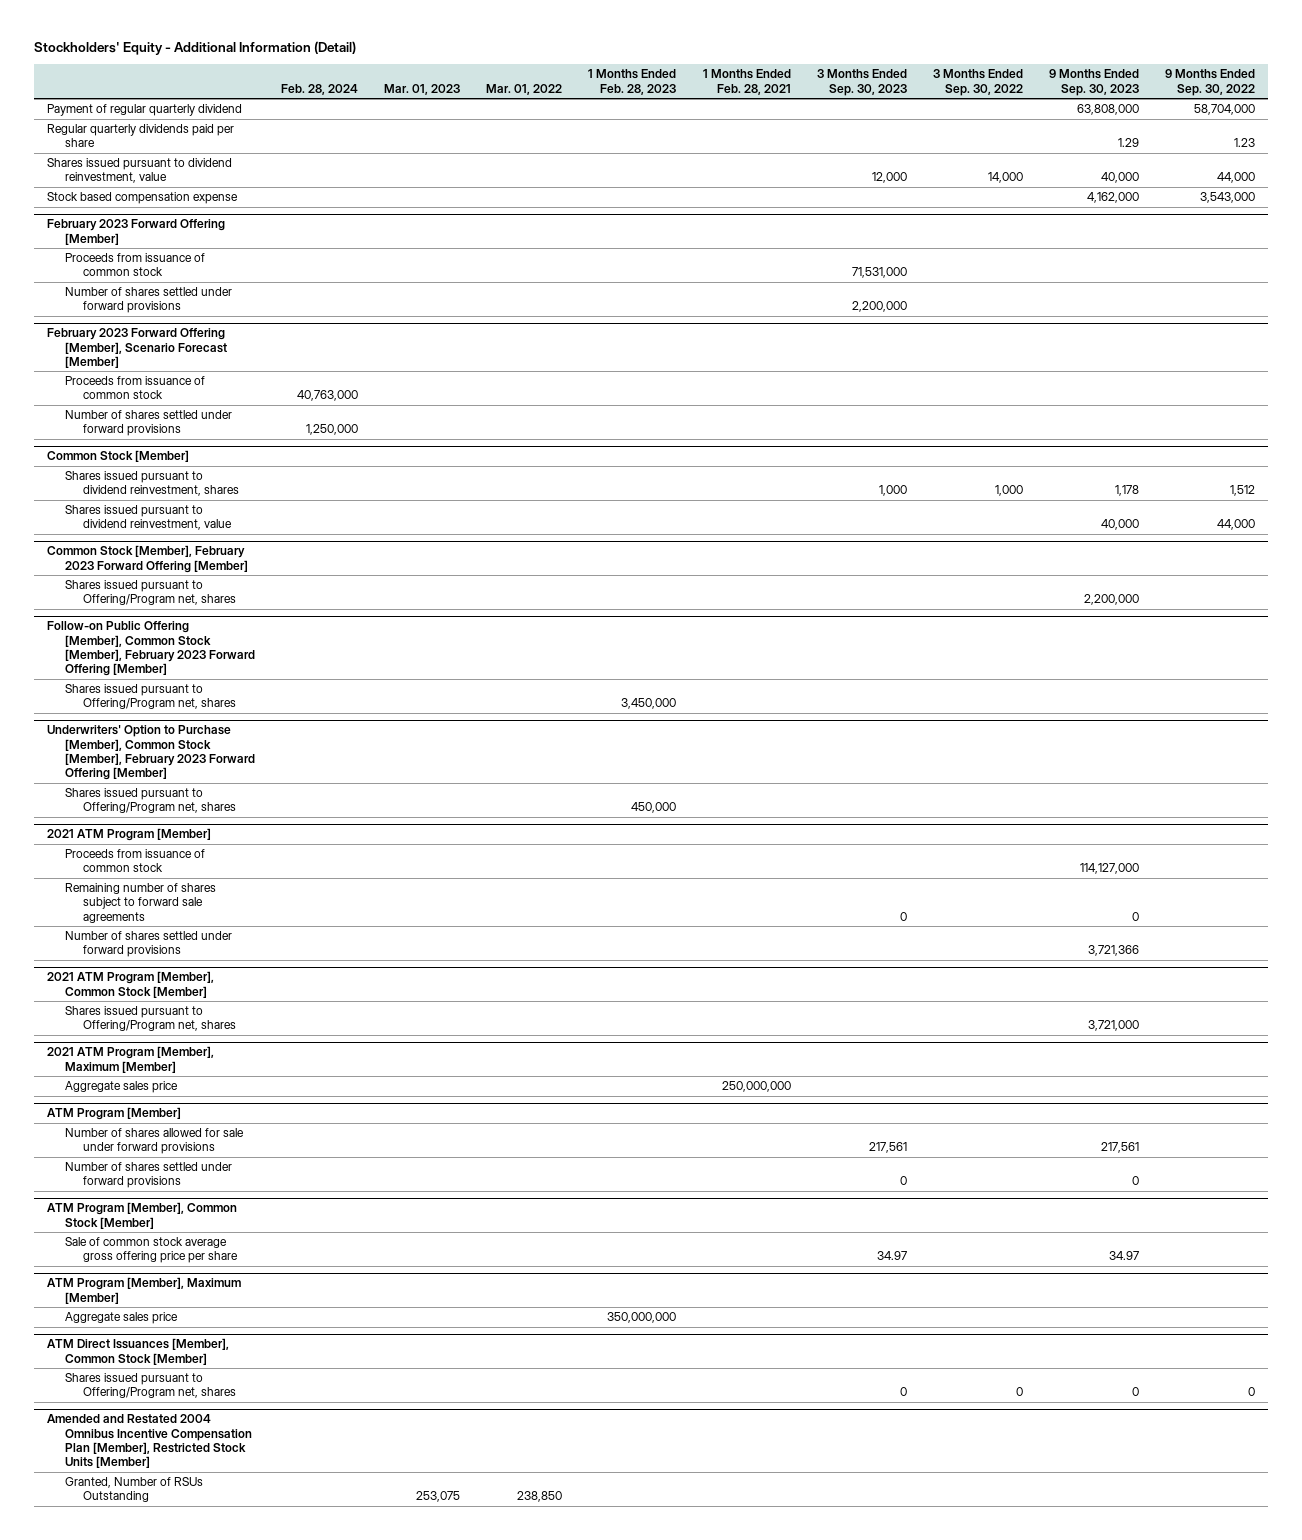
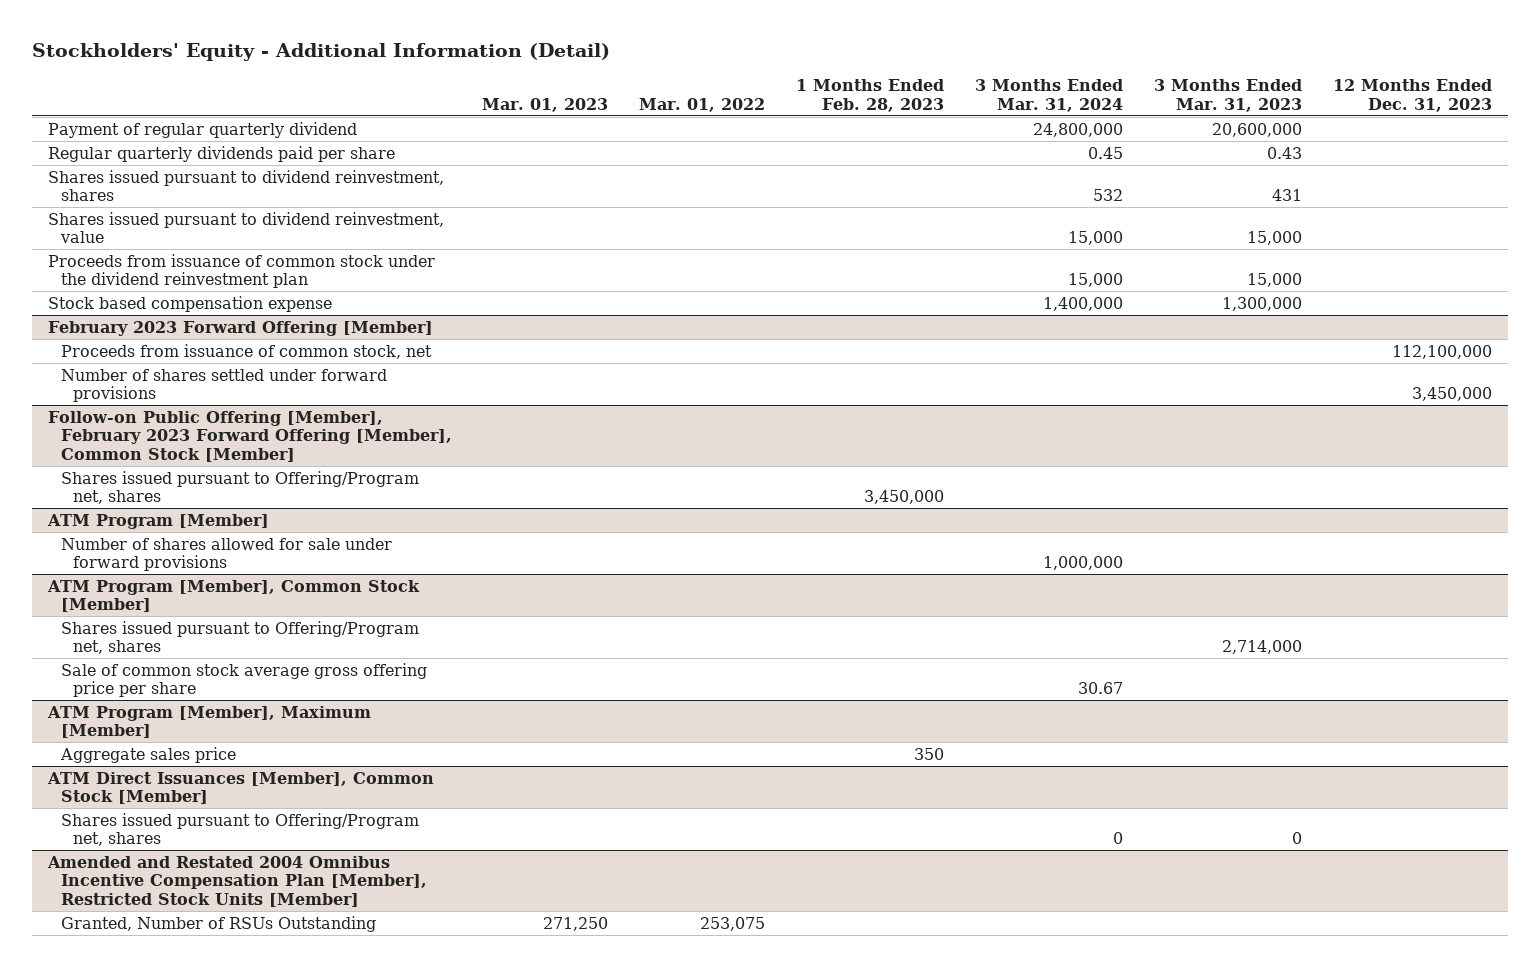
[281,83,359,95] Feb. 28, 2024 -> none
[702,69,791,95] 1 Months Ended Feb. 28, 2021 -> none
[816,69,907,96] 3 Months Ended Sep. 30, 2023 -> none
[932,69,1023,96] 3 Months Ended Sep. 30, 2022 -> none
[1049,69,1140,96] 9 Months Ended Sep. 30, 2023 -> none
[1165,69,1256,96] 9 Months Ended Sep. 30, 2022 -> none
none -> [975,79,1124,112] 3 Months Ended Mar. 31, 2024
none -> [1154,79,1303,112] 3 Months Ended Mar. 31, 2023
none -> [1333,79,1493,112] 12 Months Ended Dec. 31, 2023
none -> [47,169,444,202] Shares issued pursuant to dividend reinvestment, shares
none -> [47,253,435,289] Proceeds from issuance of common stock under the dividend reinvestment plan
[64,253,205,277] Proceeds from issuance of common stock -> [60,343,432,359] Proceeds from issuance of common stock, net
[46,328,227,368] February 2023 Forward Offering [Member], Scenario Forecast [Member] -> none
[64,376,205,400] Proceeds from issuance of common stock -> none
[64,410,232,437] Number of shares settled under forward provisions -> none
[46,450,189,463] Common Stock [Member] -> none
[64,471,239,497] Shares issued pursuant to dividend reinvestment, shares -> none
[64,505,232,531] Shares issued pursuant to dividend reinvestment, value -> none
[46,545,248,573] Common Stock [Member], February 2023 Forward Offering [Member] -> none
[64,580,236,606] Shares issued pursuant to Offering/Program net, shares -> none
[46,621,255,676] Follow-on Public Offering [Member], Common Stock [Member], February 2023 Forward Offering [Member] -> [47,410,452,462] Follow-on Public Offering [Member], February 2023 Forward Offering [Member], Common Stock [Member]
[46,725,255,780] Underwriters' Option to Purchase [Member], Common Stock [Member], February 2023 Forward Offering [Member] -> none
[64,788,236,814] Shares issued pursuant to Offering/Program net, shares -> none
[46,828,211,842] 2021 ATM Program [Member] -> none
[64,849,205,873] Proceeds from issuance of common stock -> none
[64,883,216,923] Remaining number of shares subject to forward sale agreements -> none
[64,931,232,958] Number of shares settled under forward provisions -> none
[46,971,214,998] 2021 ATM Program [Member], Common Stock [Member] -> none
[64,1006,236,1032] Shares issued pursuant to Offering/Program net, shares -> none
[46,1046,214,1073] 2021 ATM Program [Member], Maximum [Member] -> none
[64,1081,178,1094] Aggregate sales price -> none
[64,1162,232,1189] Number of shares settled under forward provisions -> none
none -> [60,620,419,655] Shares issued pursuant to Offering/Program net, shares
[607,1312,677,1324] 350,000,000 -> [914,747,945,760] 350
[416,1491,461,1503] 253,075 -> [543,916,609,931] 271,250
[517,1491,563,1503] 238,850 -> [700,916,766,931] 253,075

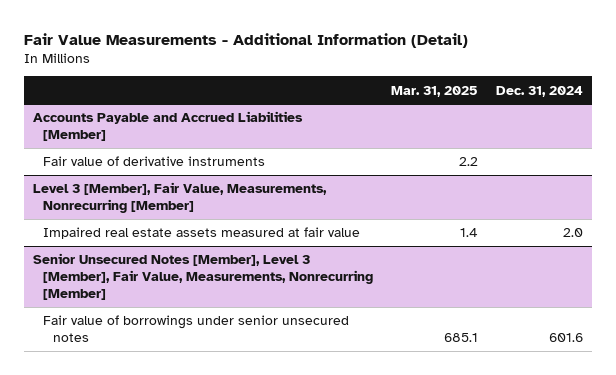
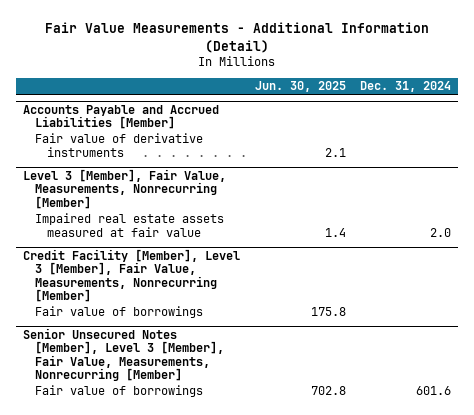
[391,85,479,97] Mar. 31, 2025 -> none
none -> [254,81,346,93] Jun. 30, 2025
none -> [23,249,241,303] Credit Facility [Member], Level 3 [Member], Fair Value, Measurements, Nonrecurring [Member]
none -> [35,306,204,319] Fair value of borrowings
[42,315,349,343] Fair value of borrowings under senior unsecured notes -> [35,385,204,398] Fair value of borrowings

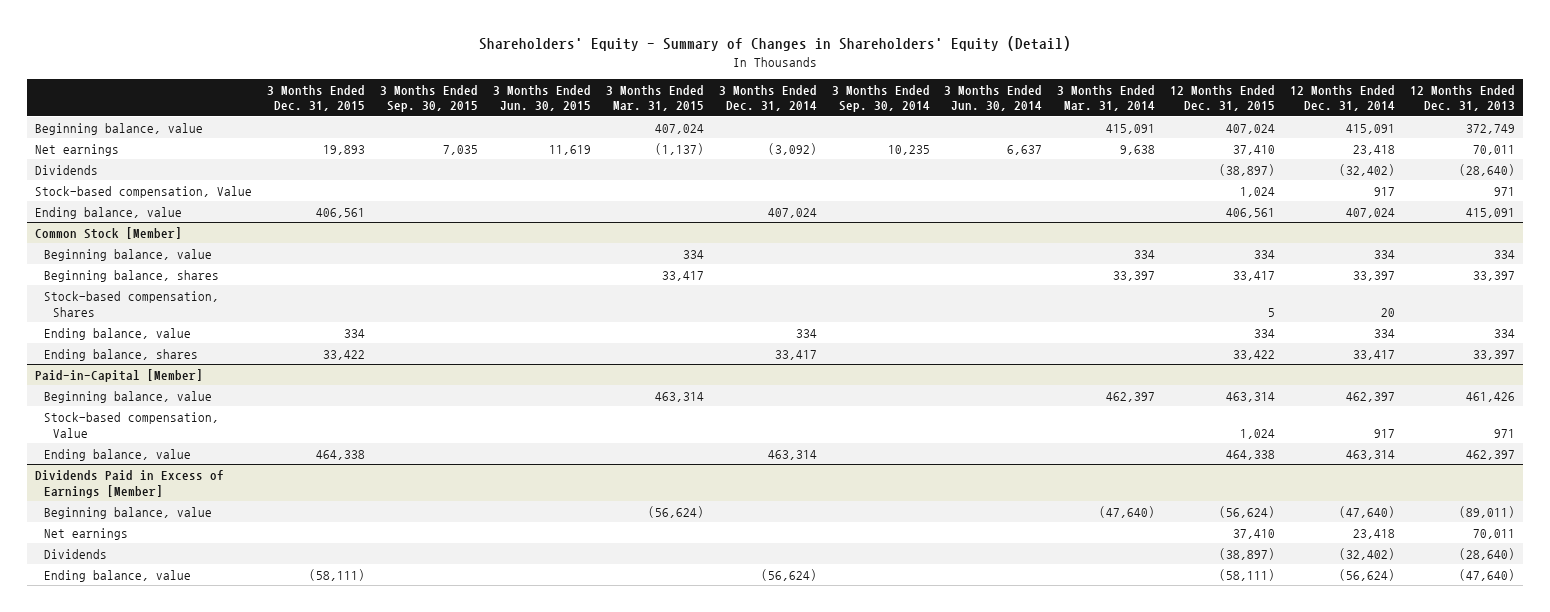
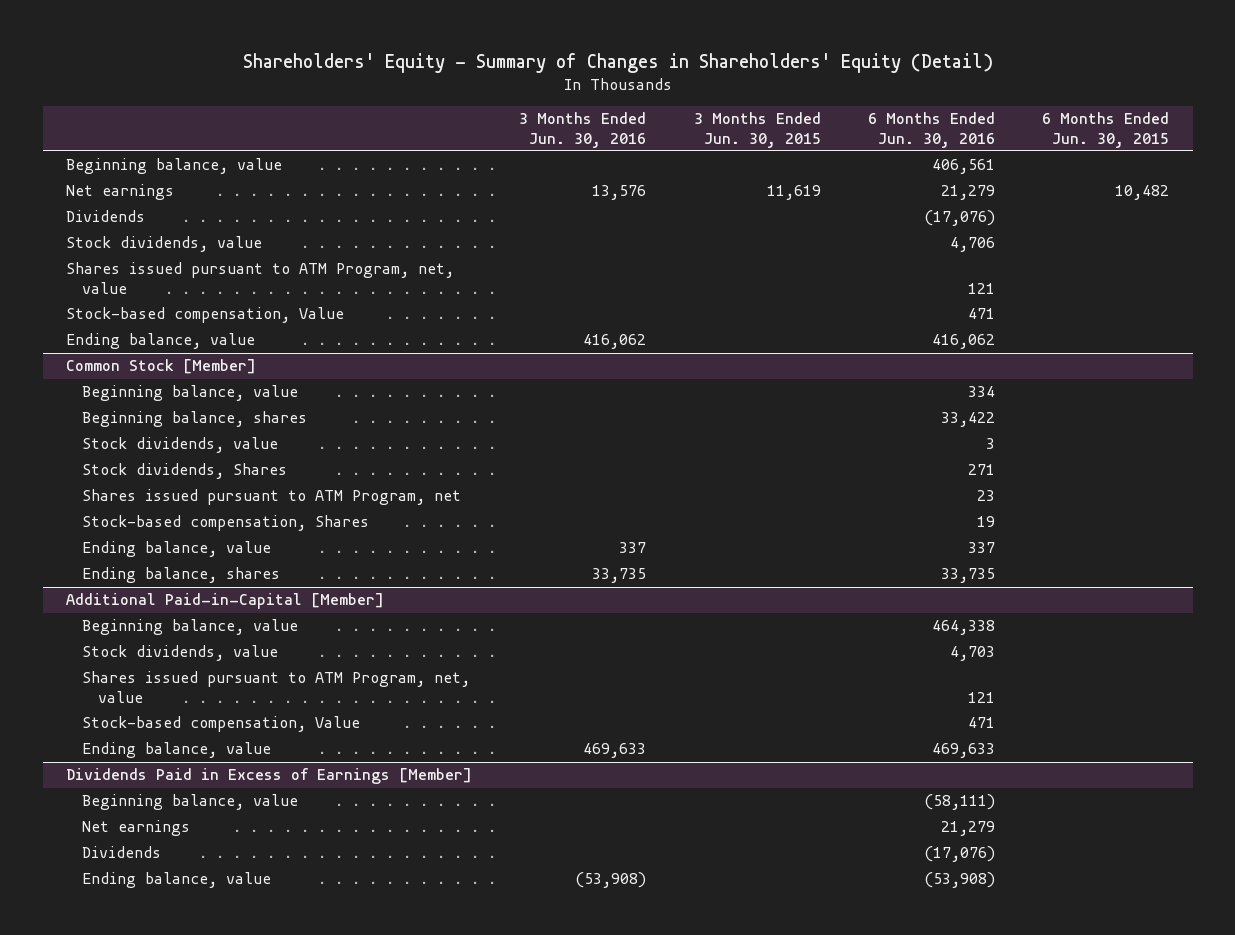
[266,84,365,112] 3 Months Ended Dec. 31, 2015 -> none
[379,84,478,113] 3 Months Ended Sep. 30, 2015 -> none
[605,84,704,112] 3 Months Ended Mar. 31, 2015 -> none
[718,84,817,112] 3 Months Ended Dec. 31, 2014 -> none
[831,84,930,113] 3 Months Ended Sep. 30, 2014 -> none
[944,84,1043,112] 3 Months Ended Jun. 30, 2014 -> none
[1057,84,1156,112] 3 Months Ended Mar. 31, 2014 -> none
[1170,84,1276,112] 12 Months Ended Dec. 31, 2015 -> none
[1290,84,1396,112] 12 Months Ended Dec. 31, 2014 -> none
[1410,84,1516,112] 12 Months Ended Dec. 31, 2013 -> none
none -> [519,112,647,148] 3 Months Ended Jun. 30, 2016
none -> [867,112,995,148] 6 Months Ended Jun. 30, 2016
none -> [1042,112,1170,148] 6 Months Ended Jun. 30, 2015
none -> [66,236,263,253] Stock dividends, value
none -> [66,262,455,294] Shares issued pursuant to ATM Program, net, value
none -> [82,437,279,454] Stock dividends, value
none -> [82,463,288,480] Stock dividends, Shares
none -> [82,489,462,506] Shares issued pursuant to ATM Program, net
[34,368,203,382] Paid-in-Capital [Member] -> [66,593,385,610] Additional Paid-in-Capital [Member]
none -> [82,645,279,662] Stock dividends, value
none -> [82,671,471,703] Shares issued pursuant to ATM Program, net, value

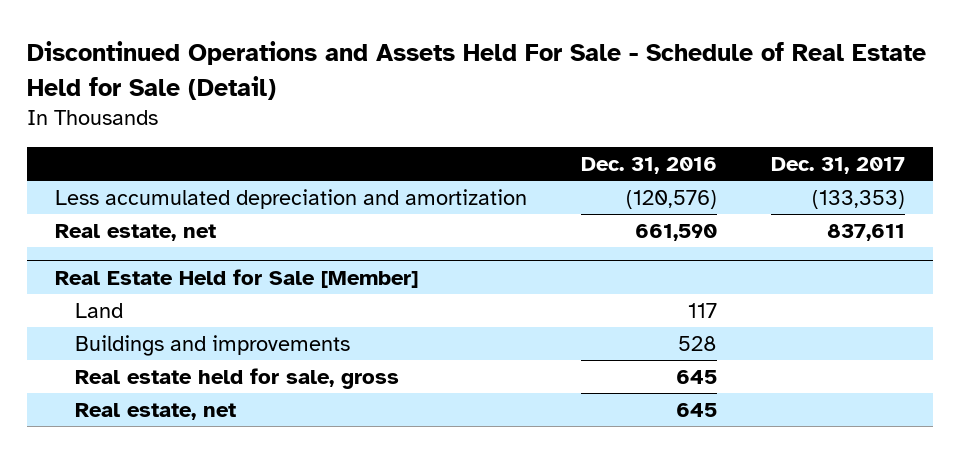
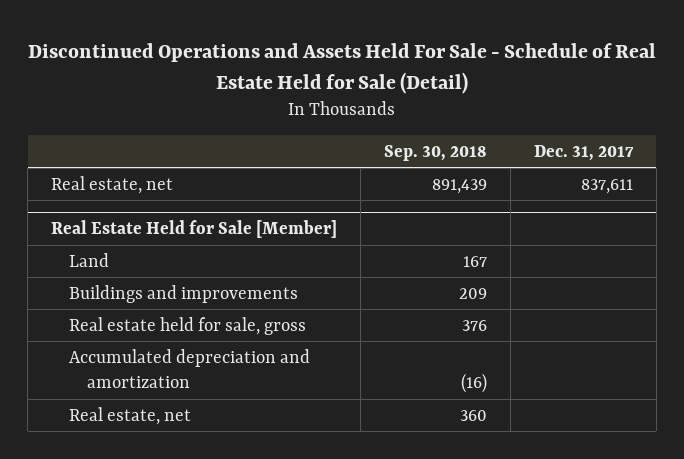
[581,157,718,175] Dec. 31, 2016 -> none
none -> [383,144,487,161] Sep. 30, 2018
[54,189,527,210] Less accumulated depreciation and amortization -> none
none -> [68,348,310,389] Accumulated depreciation and amortization

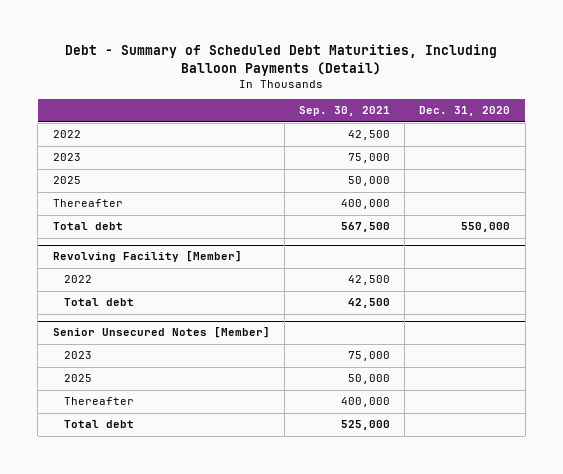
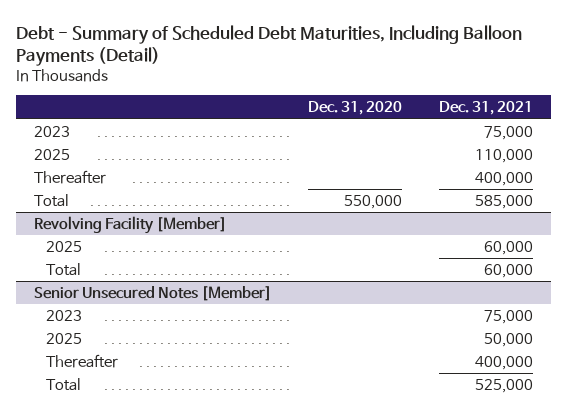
[298,106,390,117] Sep. 30, 2021 -> none
none -> [438,101,533,116] Dec. 31, 2021
[52,130,81,139] 2022 -> none
[52,222,123,231] Total debt -> [34,193,70,207] Total
[64,275,93,284] 2022 -> none
none -> [45,240,82,252] 2025
[64,298,135,307] Total debt -> [45,262,81,276] Total
[64,420,135,429] Total debt -> [45,377,81,391] Total

